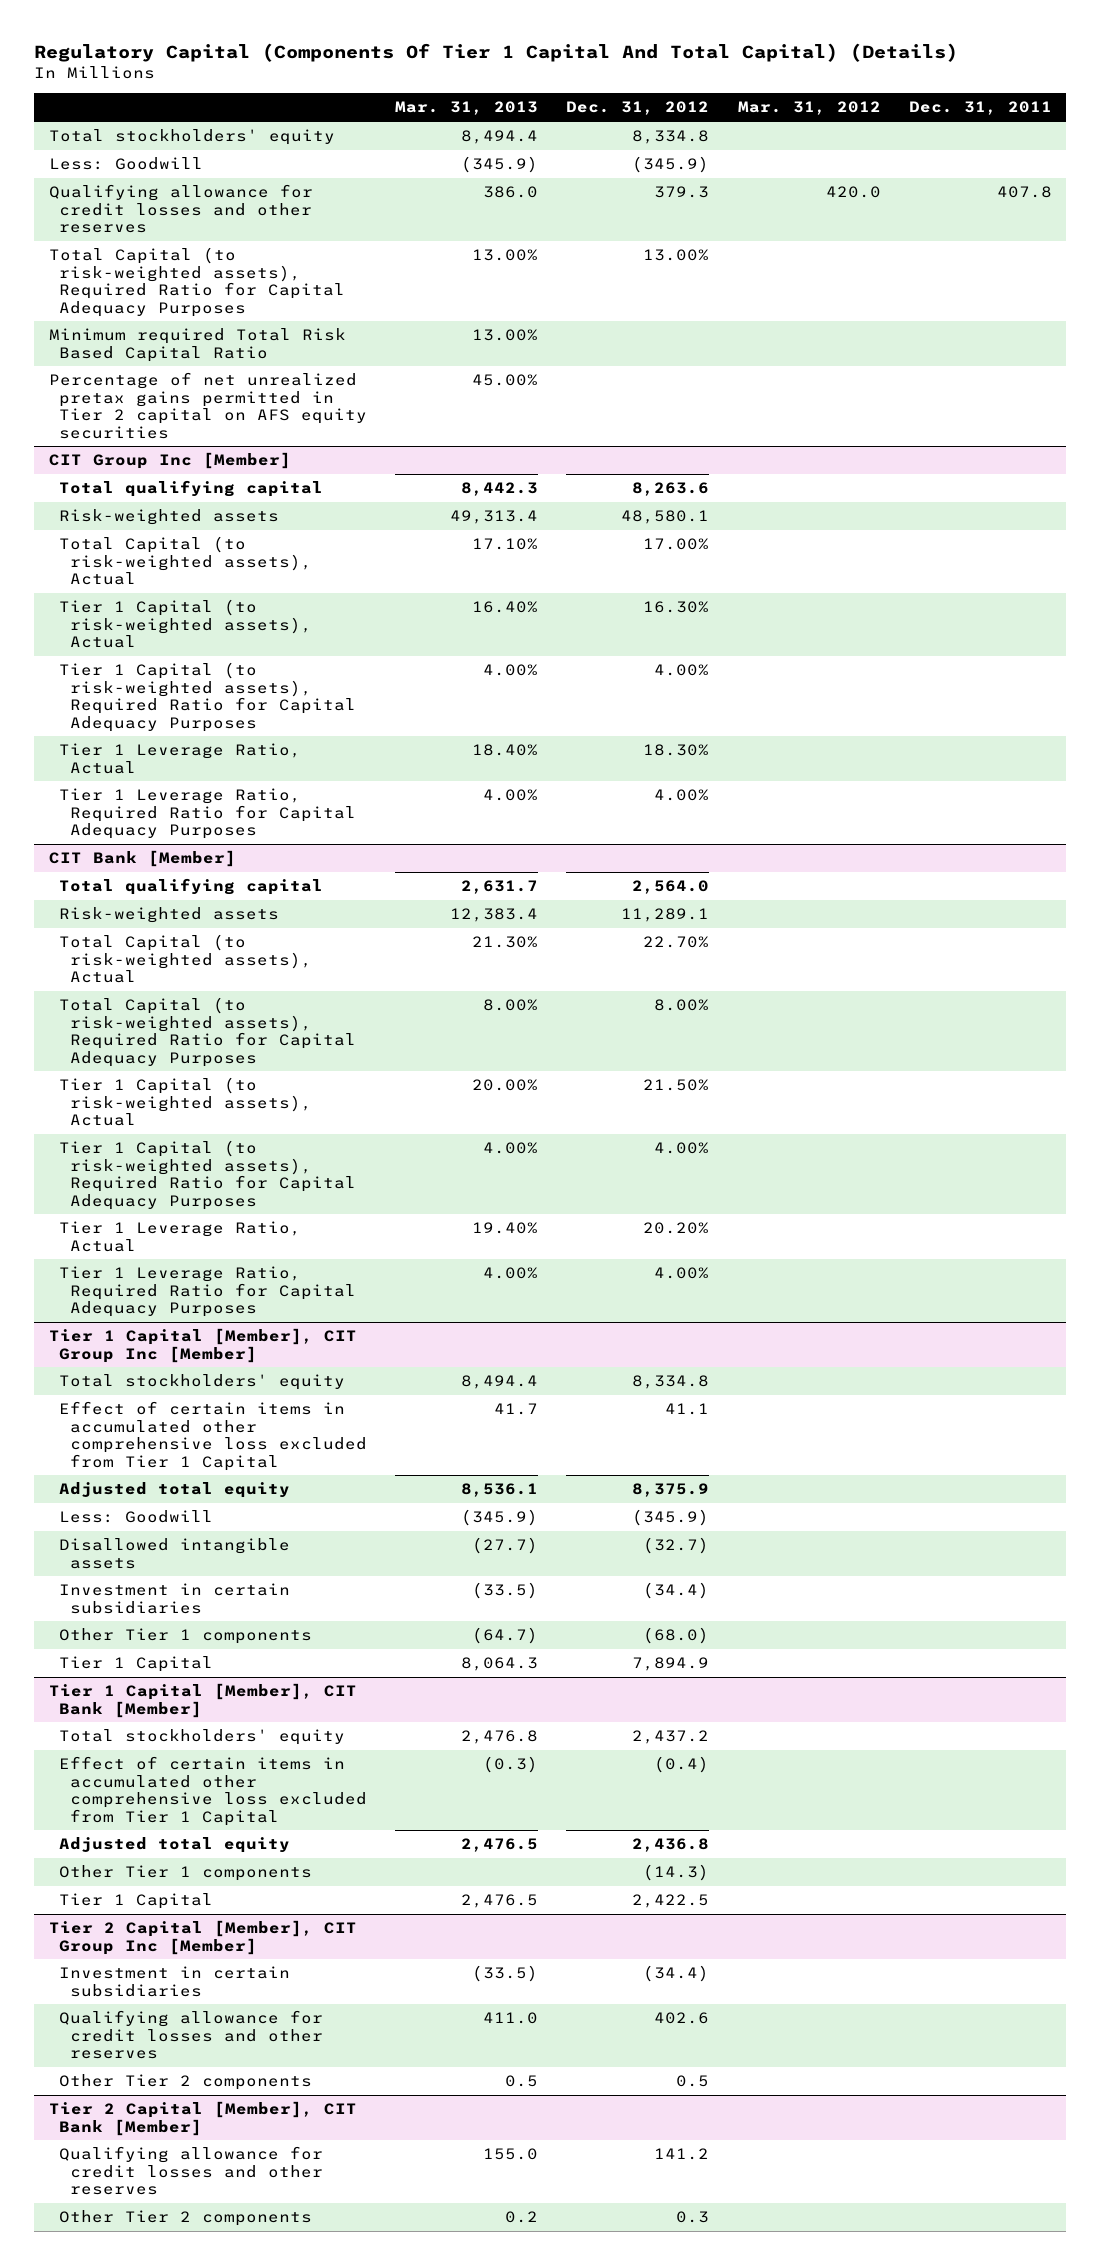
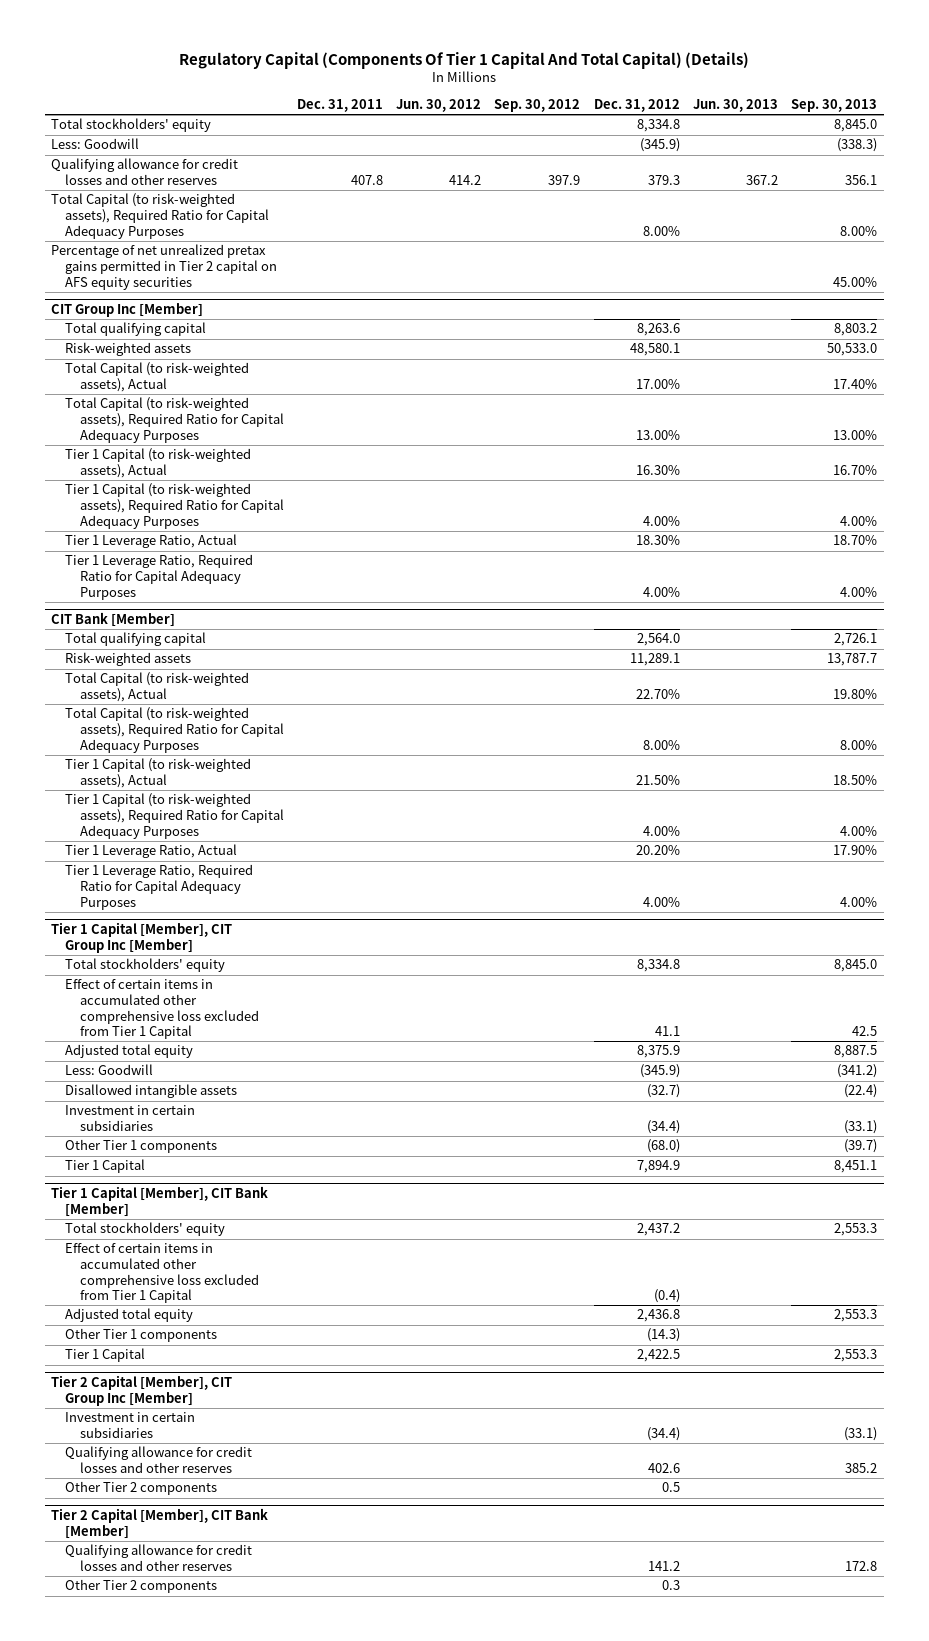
[395,101,539,116] Mar. 31, 2013 -> none
[737,101,881,116] Mar. 31, 2012 -> none
none -> [396,99,482,113] Jun. 30, 2012
none -> [494,99,581,113] Sep. 30, 2012
none -> [692,99,778,113] Jun. 30, 2013
none -> [791,99,878,113] Sep. 30, 2013
[48,328,346,362] Minimum required Total Risk Based Capital Ratio -> none
[643,249,710,262] 13.00% -> [642,225,680,236] 8.00%
none -> [65,397,284,443] Total Capital (to risk-weighted assets), Required Ratio for Capital Adequacy Purposes

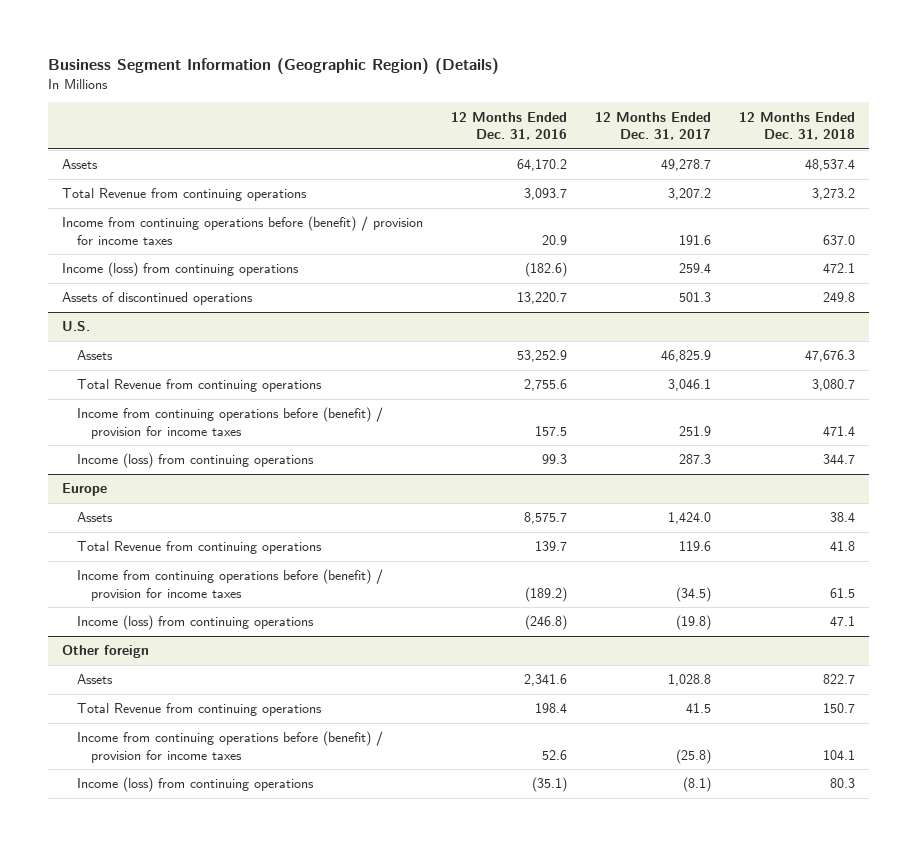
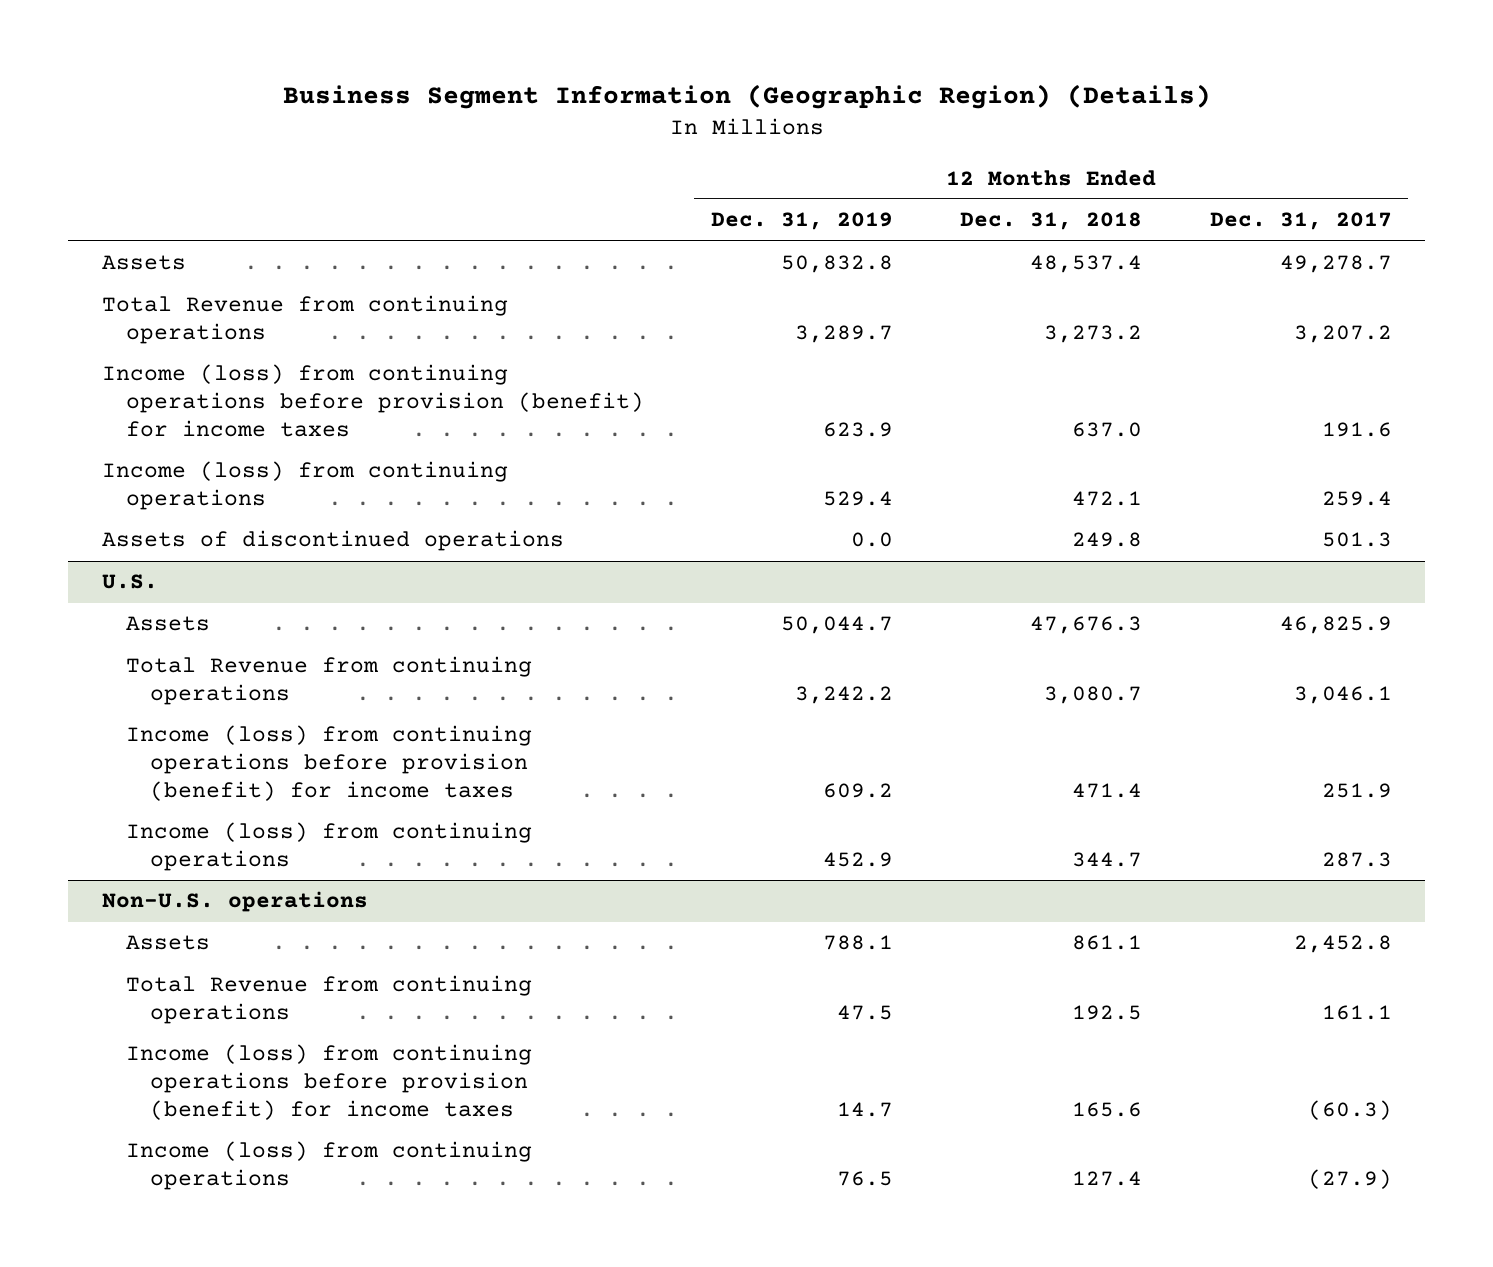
[451,111,568,141] 12 Months Ended Dec. 31, 2016 -> none
none -> [711,212,894,231] Dec. 31, 2019
[62,216,424,245] Income from continuing operations before (benefit) / provision for income taxes -> [101,364,644,437] Income (loss) from continuing operations before provision (benefit) for income taxes
[76,407,383,439] Income from continuing operations before (benefit) / provision for income taxes -> [125,725,532,801] Income (loss) from continuing operations before provision (benefit) for income taxes
[62,483,108,497] Europe -> none
[62,645,150,659] Other foreign -> none
[76,674,113,685] Assets -> none
[76,703,322,717] Total Revenue from continuing operations -> none
[76,731,383,763] Income from continuing operations before (benefit) / provision for income taxes -> none
[76,777,314,793] Income (loss) from continuing operations -> none
none -> [101,891,368,913] Non-U.S. operations
[667,512,711,525] 1,424.0 -> [1293,935,1392,954] 2,452.8
[829,512,855,523] 38.4 -> [1072,935,1143,951] 861.1
[678,541,711,552] 119.6 -> [1321,1005,1392,1021] 161.1
[829,541,855,552] 41.8 -> [1072,1005,1143,1021] 192.5
[76,569,383,601] Income from continuing operations before (benefit) / provision for income taxes -> [125,1044,532,1120] Income (loss) from continuing operations before provision (benefit) for income taxes
[675,586,711,602] (34.5) -> [1307,1099,1392,1120] (60.3)
[829,587,855,598] 61.5 -> [1072,1101,1143,1117] 165.6
[675,615,711,631] (19.8) -> [1307,1169,1392,1190] (27.9)
[829,616,855,627] 47.1 -> [1072,1171,1143,1187] 127.4

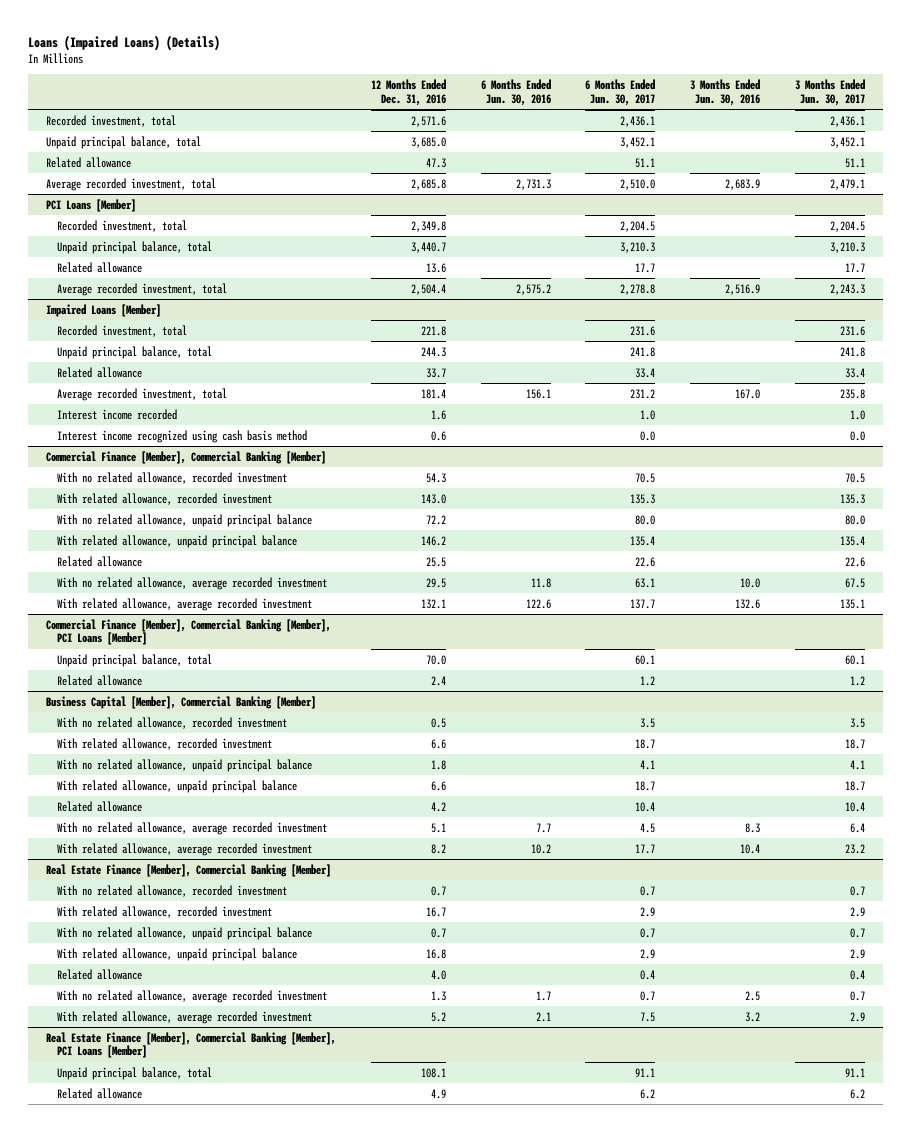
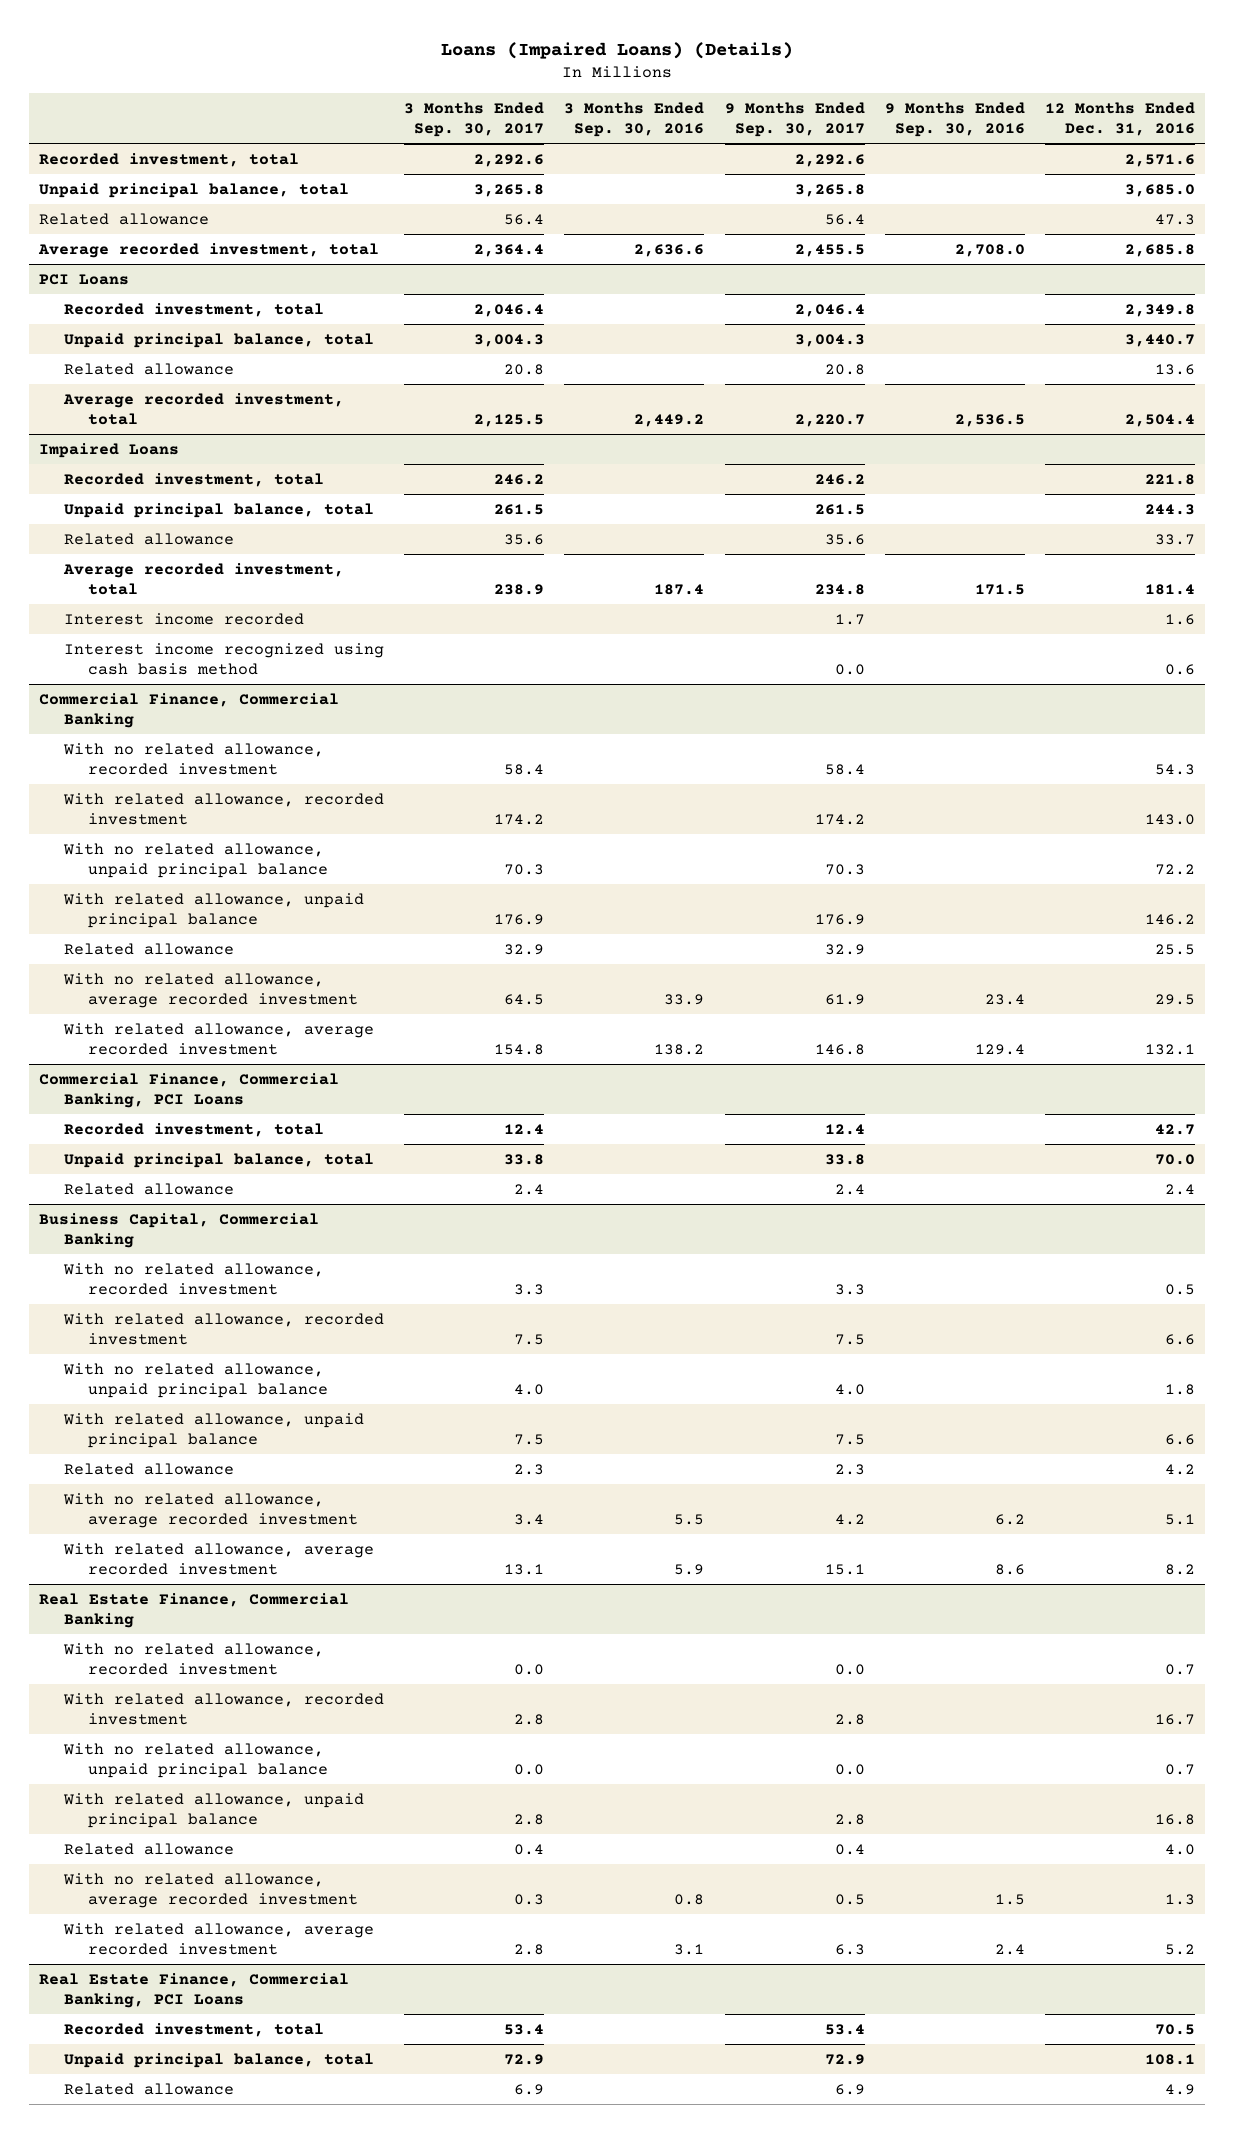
[480,79,551,106] 6 Months Ended Jun. 30, 2016 -> none
[585,79,656,106] 6 Months Ended Jun. 30, 2017 -> none
[690,79,761,106] 3 Months Ended Jun. 30, 2016 -> none
[795,79,866,106] 3 Months Ended Jun. 30, 2017 -> none
none -> [403,101,544,138] 3 Months Ended Sep. 30, 2017
none -> [564,101,705,138] 3 Months Ended Sep. 30, 2016
none -> [724,101,865,138] 9 Months Ended Sep. 30, 2017
none -> [884,101,1025,138] 9 Months Ended Sep. 30, 2016
[45,198,136,212] PCI Loans [Member] -> [39,273,130,285] PCI Loans
[45,303,161,317] Impaired Loans [Member] -> [39,442,180,458] Impaired Loans
[45,450,326,464] Commercial Finance [Member], Commercial Banking [Member] -> [39,692,340,729] Commercial Finance, Commercial Banking
[45,618,331,646] Commercial Finance [Member], Commercial Banking [Member], PCI Loans [Member] -> [39,1072,340,1109] Commercial Finance, Commercial Banking, PCI Loans
none -> [63,1122,324,1137] Recorded investment, total
[45,695,316,709] Business Capital [Member], Commercial Banking [Member] -> [39,1212,320,1249] Business Capital, Commercial Banking
[45,863,331,877] Real Estate Finance [Member], Commercial Banking [Member] -> [39,1592,350,1629] Real Estate Finance, Commercial Banking
[45,1031,336,1059] Real Estate Finance [Member], Commercial Banking [Member], PCI Loans [Member] -> [39,1972,350,2009] Real Estate Finance, Commercial Banking, PCI Loans
none -> [63,2022,324,2037] Recorded investment, total

